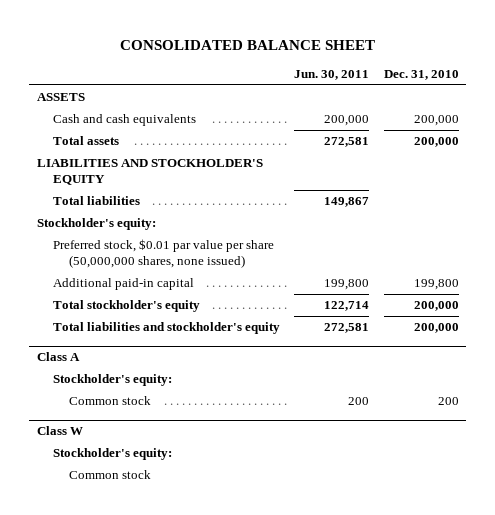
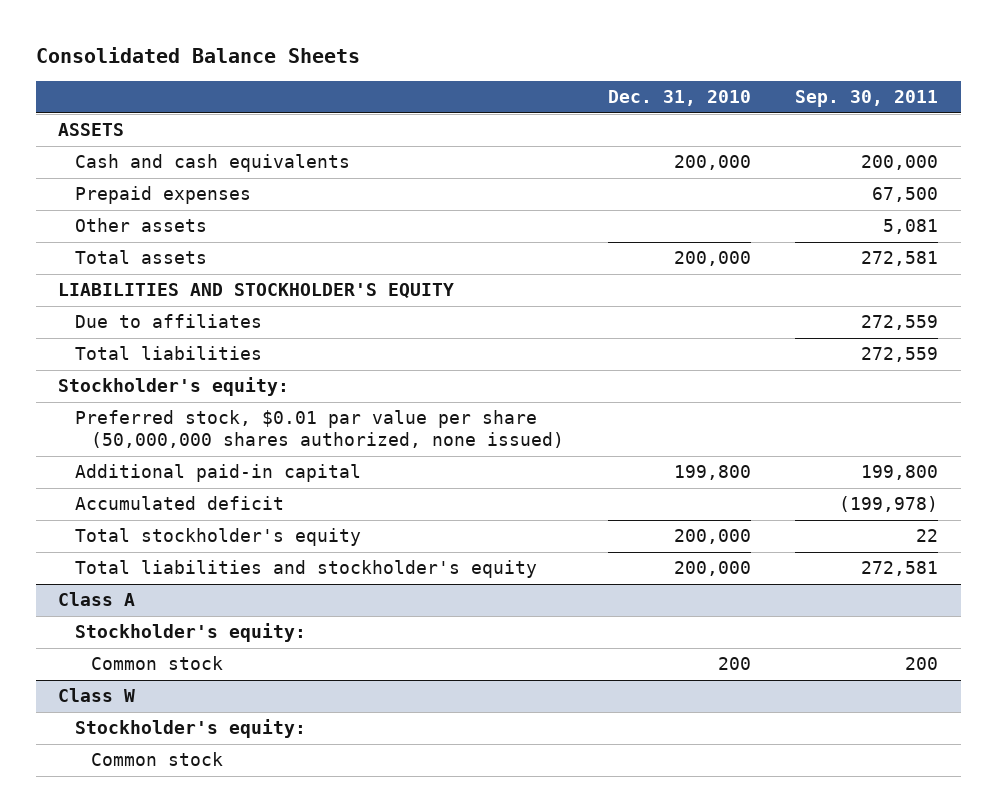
[119,39,375,50] CONSOLIDATED BALANCE SHEET -> [36,47,361,64] Consolidated Balance Sheets
[294,69,370,80] Jun. 30, 2011 -> none
none -> [795,90,939,108] Sep. 30, 2011
none -> [74,186,251,205] Prepaid expenses
none -> [74,218,207,233] Other assets
none -> [74,314,262,329] Due to affiliates
[52,239,274,269] Preferred stock, $0.01 par value per share (50,000,000 shares, none issued) -> [74,410,565,448] Preferred stock, $0.01 par value per share (50,000,000 shares authorized, none issued)
none -> [74,496,284,511] Accumulated deficit

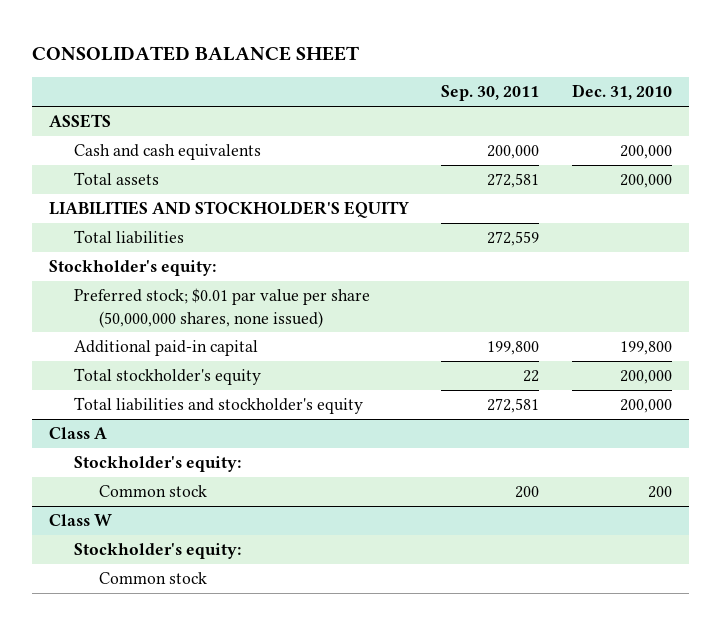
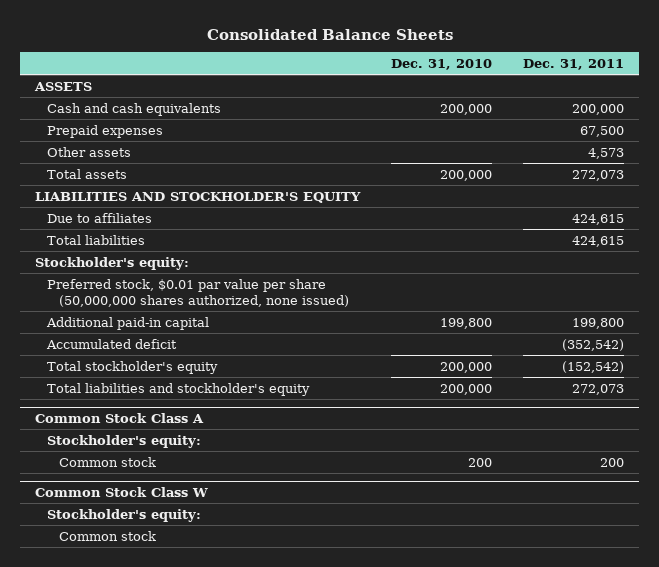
[32,45,360,61] CONSOLIDATED BALANCE SHEET -> [206,28,453,40] Consolidated Balance Sheets
[441,85,540,102] Sep. 30, 2011 -> none
none -> [523,58,625,70] Dec. 31, 2011
none -> [47,124,164,138] Prepaid expenses
none -> [47,146,132,157] Other assets
none -> [47,212,153,223] Due to affiliates
[73,288,370,328] Preferred stock; $0.01 par value per share (50,000,000 shares, none issued) -> [47,278,350,307] Preferred stock, $0.01 par value per share (50,000,000 shares authorized, none issued)
none -> [46,338,178,349] Accumulated deficit
[48,427,107,440] Class A -> [35,412,205,423] Common Stock Class A
[48,514,112,527] Class W -> [35,486,209,497] Common Stock Class W

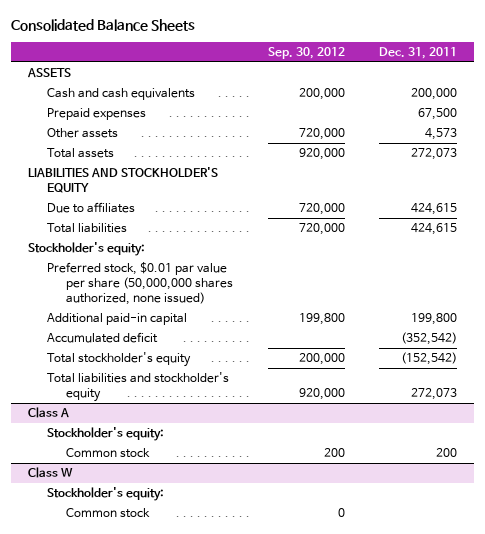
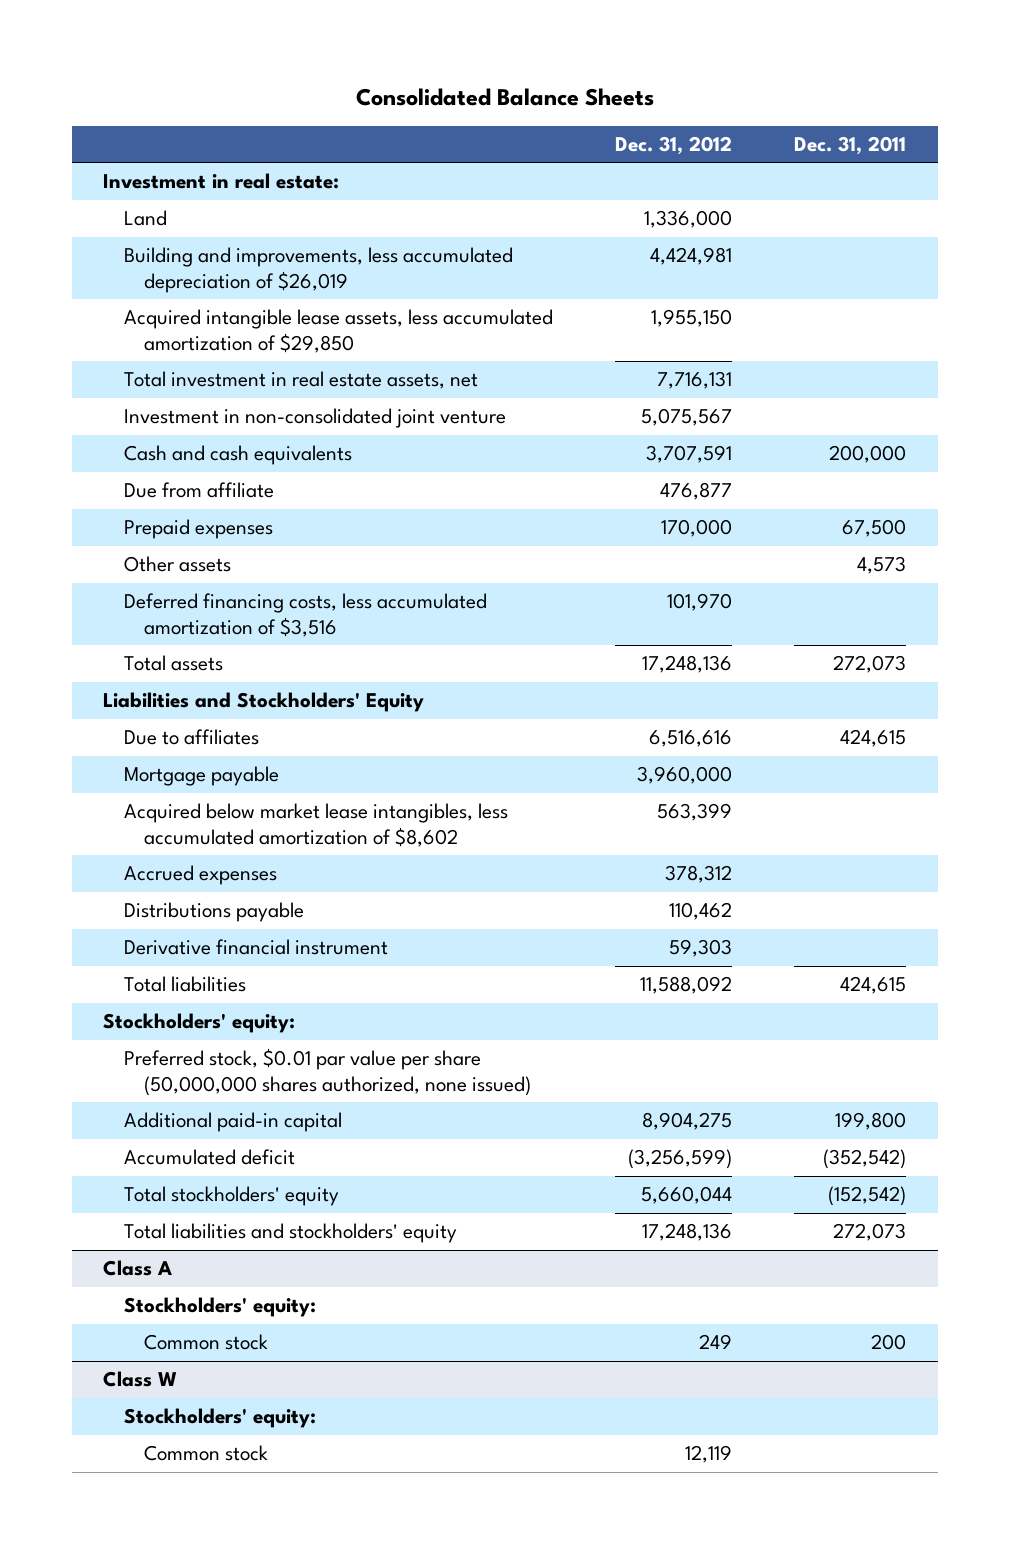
[267,46,345,59] Sep. 30, 2012 -> none
none -> [615,135,733,155] Dec. 31, 2012
[27,68,72,79] ASSETS -> none
none -> [103,173,340,190] Investment in real estate:
none -> [123,210,167,227] Land
none -> [123,247,513,293] Building and improvements, less accumulated depreciation of $26,019
none -> [123,309,553,353] Acquired intangible lease assets, less accumulated amortization of $29,850
none -> [123,371,478,390] Total investment in real estate assets, net
none -> [123,408,506,429] Investment in non-consolidated joint venture
none -> [123,482,274,499] Due from affiliate
none -> [123,593,487,637] Deferred financing costs, less accumulated amortization of $3,516
[28,167,219,194] LIABILITIES AND STOCKHOLDER'S EQUITY -> [103,692,425,713] Liabilities and Stockholders' Equity
none -> [123,766,279,787] Mortgage payable
none -> [123,803,508,847] Acquired below market lease intangibles, less accumulated amortization of $8,602
none -> [123,865,277,886] Accrued expenses
none -> [123,902,304,923] Distributions payable
none -> [123,939,388,956] Derivative financial instrument
[28,242,146,257] Stockholder's equity: -> [103,1013,296,1034] Stockholders' equity:
[47,352,192,368] Total stockholder's equity -> [123,1186,339,1207] Total stockholders' equity
[47,372,230,403] Total liabilities and stockholder's equity -> [123,1223,457,1244] Total liabilities and stockholders' equity
[47,427,165,442] Stockholder's equity: -> [123,1297,316,1318] Stockholders' equity:
[47,487,165,502] Stockholder's equity: -> [123,1408,316,1429] Stockholders' equity:

